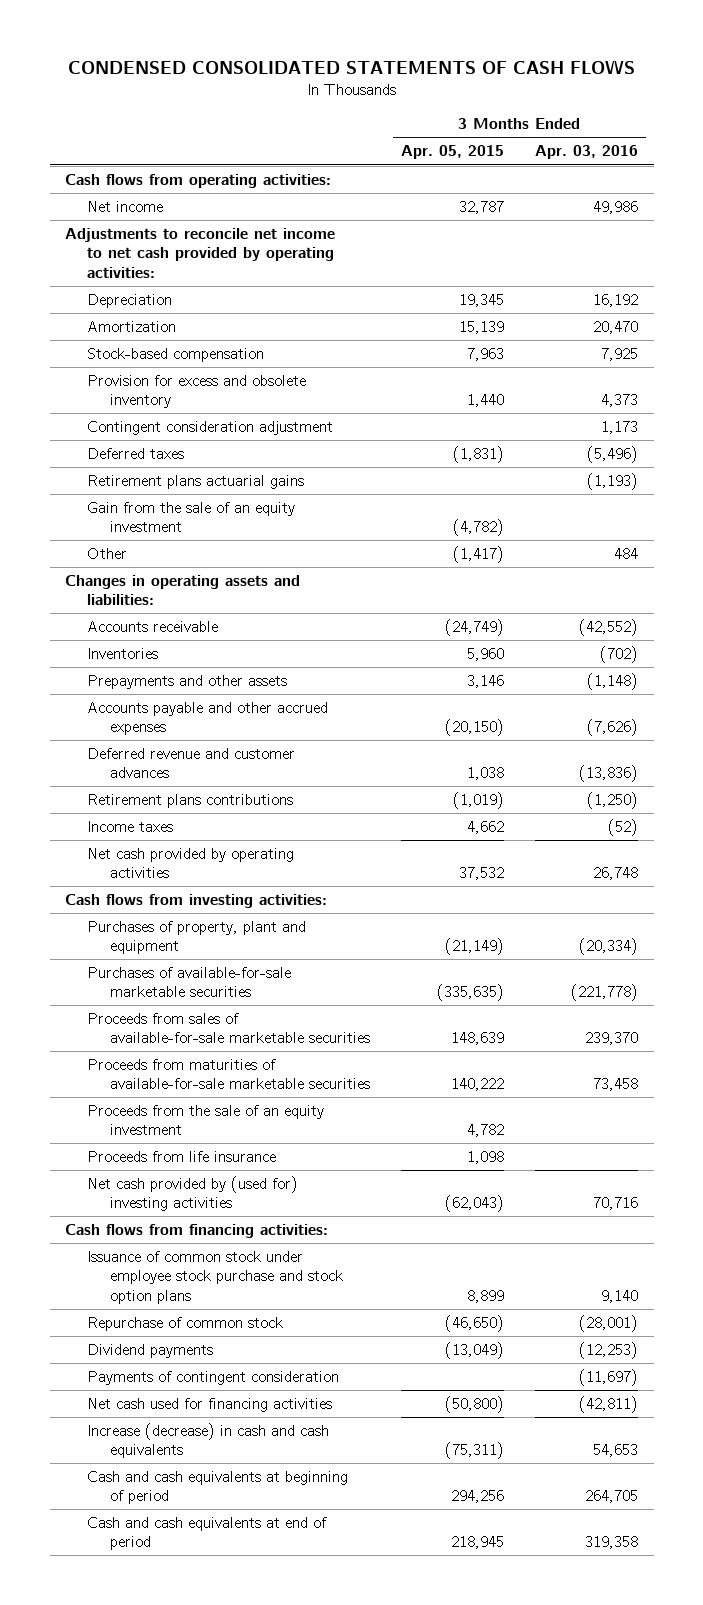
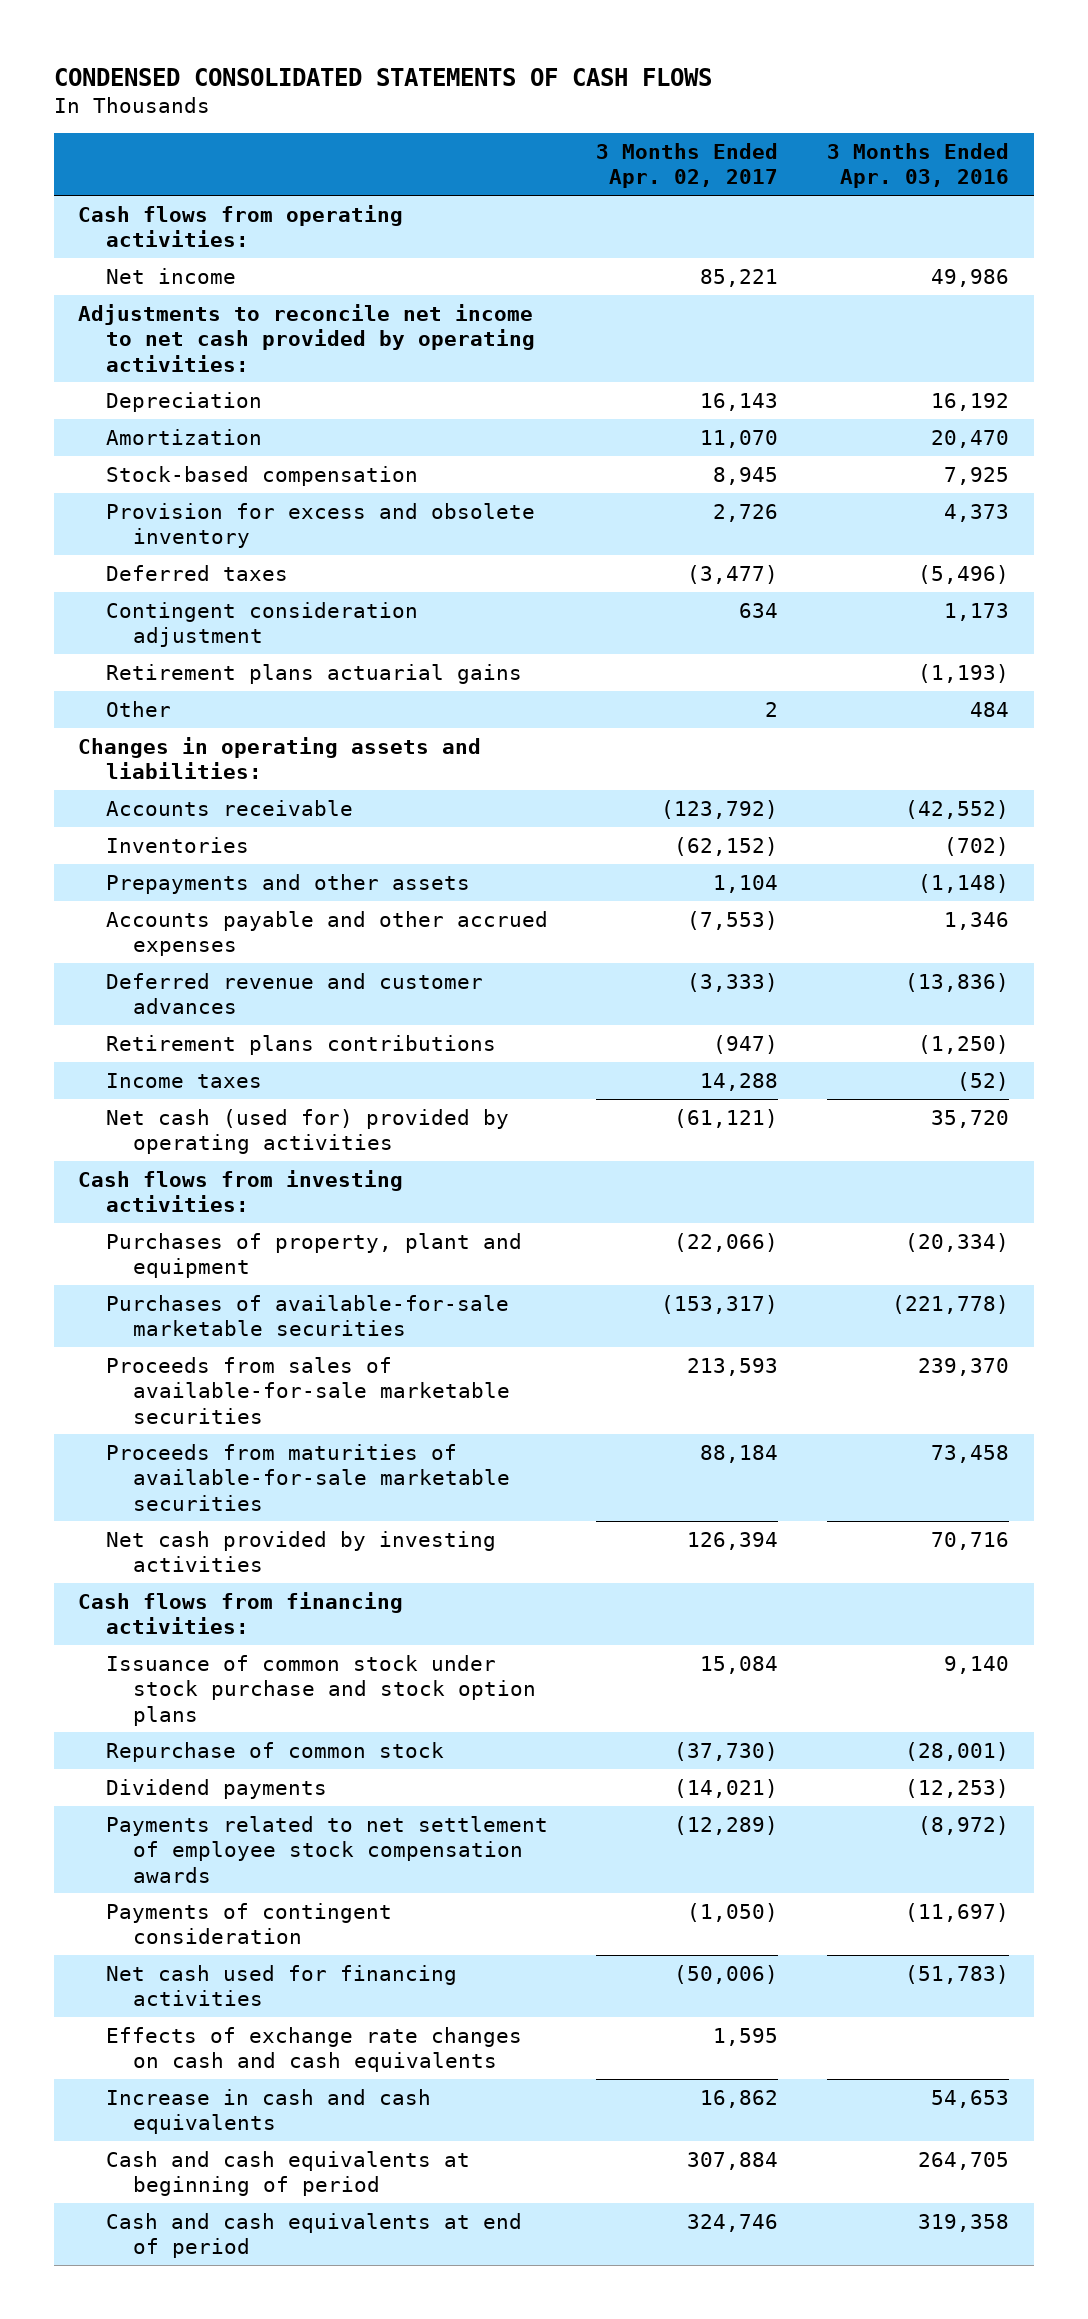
[400,145,504,160] Apr. 05, 2015 -> none
none -> [596,142,779,189] 3 Months Ended Apr. 02, 2017
[87,420,334,435] Contingent consideration adjustment -> [105,601,418,648] Contingent consideration adjustment
[87,501,296,533] Gain from the sale of an equity investment -> none
[587,719,639,737] (7,626) -> [944,911,1010,930] 1,346
[87,847,295,879] Net cash provided by operating activities -> [105,1108,509,1155] Net cash (used for) provided by operating activities
[593,867,639,881] 26,748 -> [931,1109,1010,1128] 35,720
[87,1104,325,1136] Proceeds from the sale of an equity investment -> none
[87,1150,277,1162] Proceeds from life insurance -> none
[87,1175,299,1212] Net cash provided by (used for) investing activities -> [105,1530,496,1573] Net cash provided by investing activities
[87,1250,343,1304] Issuance of common stock under employee stock purchase and stock option plans -> [105,1654,536,1726] Issuance of common stock under stock purchase and stock option plans
none -> [105,1815,548,1883] Payments related to net settlement of employee stock compensation awards
[579,1395,639,1413] (42,811) -> [905,1964,1010,1984] (51,783)
none -> [105,2026,522,2073] Effects of exchange rate changes on cash and cash equivalents
[87,1422,330,1459] Increase (decrease) in cash and cash equivalents -> [105,2088,431,2135] Increase in cash and cash equivalents

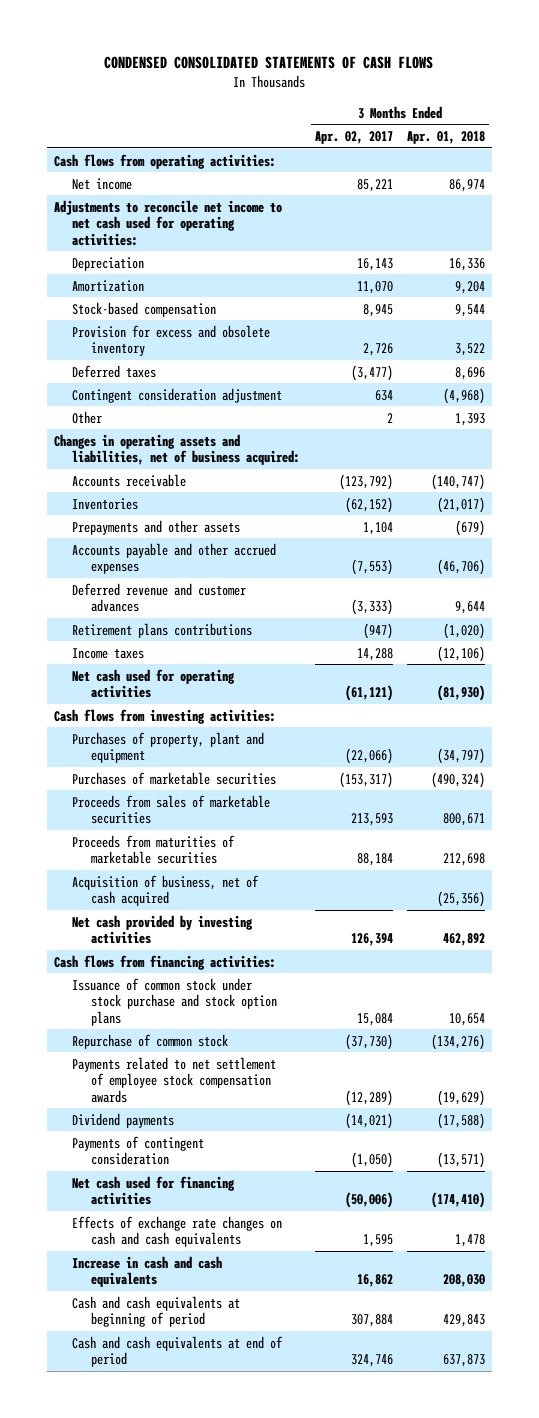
[827,142,1010,189] 3 Months Ended Apr. 03, 2016 -> none
none -> [407,131,486,145] Apr. 01, 2018
[78,303,535,372] Adjustments to reconcile net income to net cash provided by operating activities: -> [53,199,282,246] Adjustments to reconcile net income to net cash used for operating activities:
[105,663,522,684] Retirement plans actuarial gains -> none
[78,736,482,780] Changes in operating assets and liabilities: -> [53,433,301,466] Changes in operating assets and liabilities, net of business acquired:
[105,1108,509,1155] Net cash (used for) provided by operating activities -> [72,668,236,699] Net cash used for operating activities
[105,1294,509,1337] Purchases of available-for-sale marketable securities -> [72,771,277,785] Purchases of marketable securities
[105,1356,510,1424] Proceeds from sales of available-for-sale marketable securities -> [72,794,271,825] Proceeds from sales of marketable securities
[105,1443,510,1511] Proceeds from maturities of available-for-sale marketable securities -> [72,834,236,865] Proceeds from maturities of marketable securities
none -> [72,874,260,907] Acquisition of business, net of cash acquired
[105,1778,327,1799] Dividend payments -> [72,1112,175,1128] Dividend payments

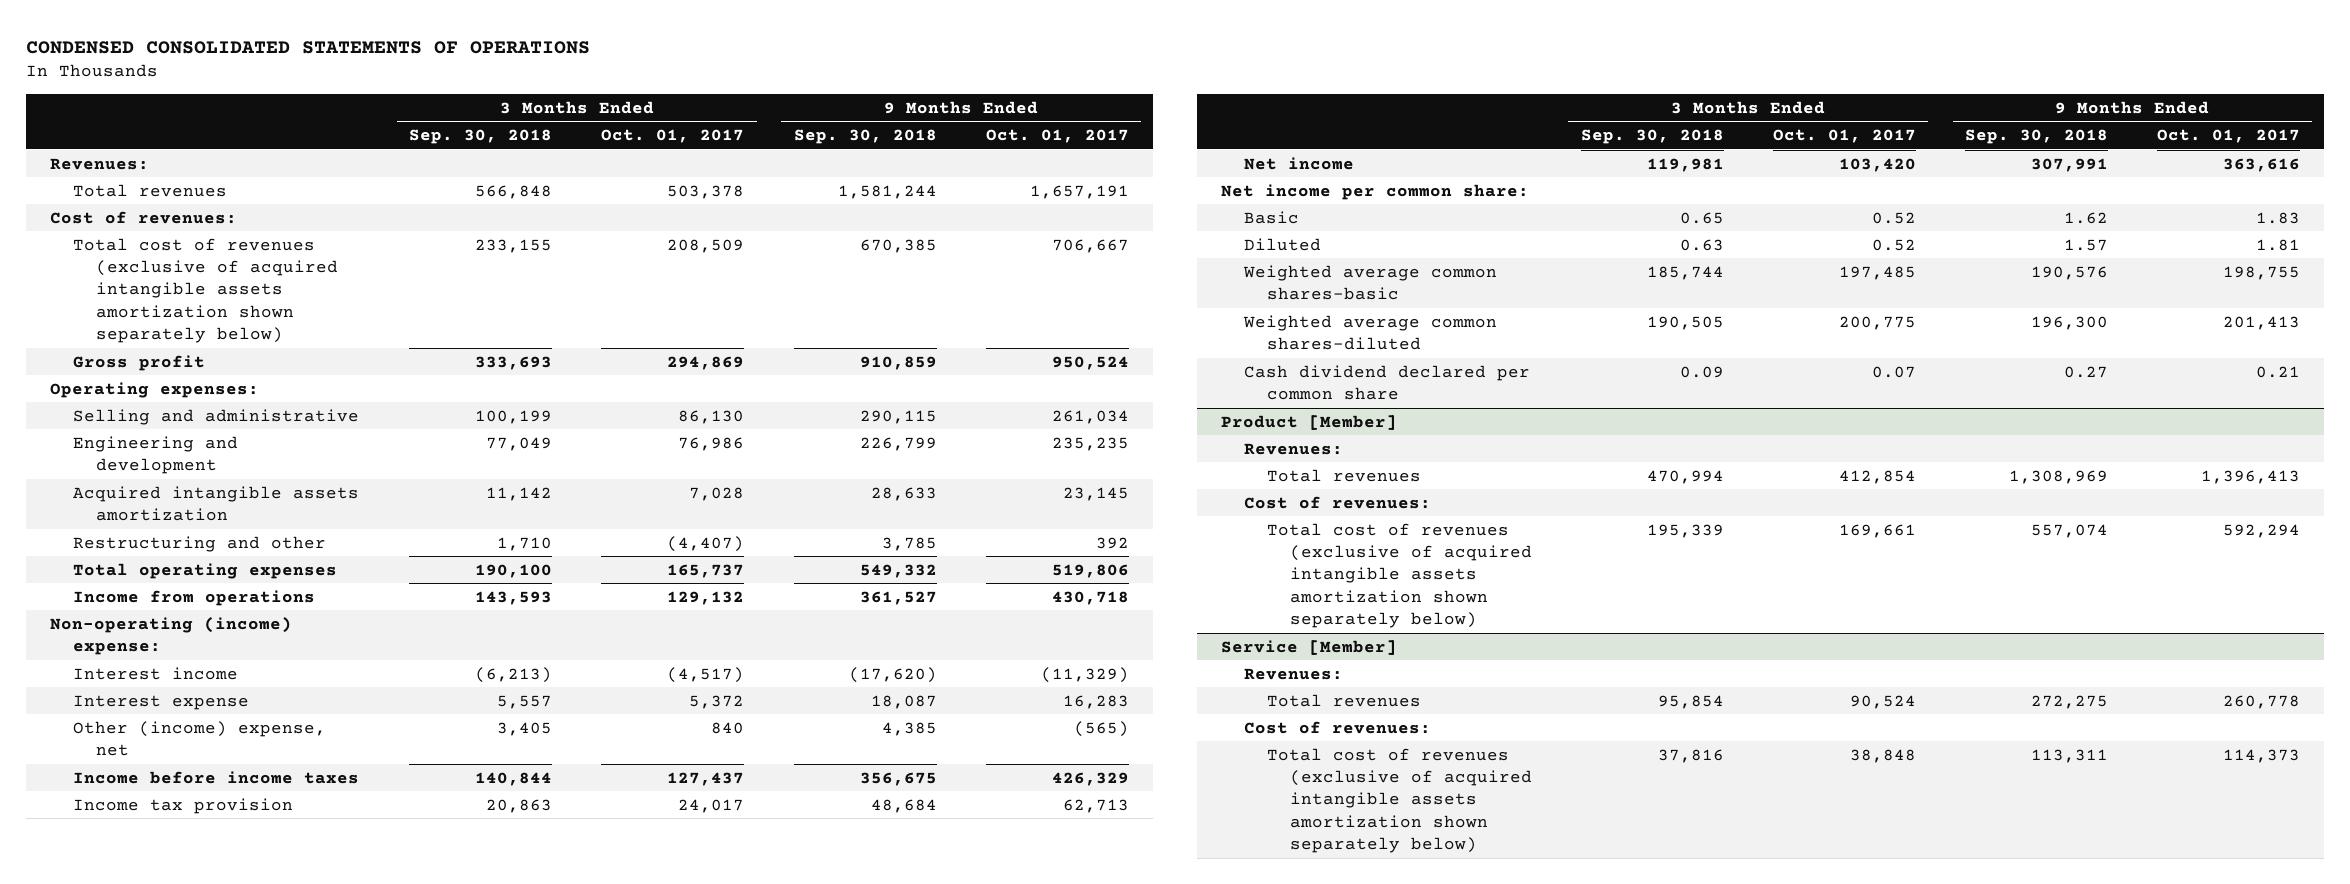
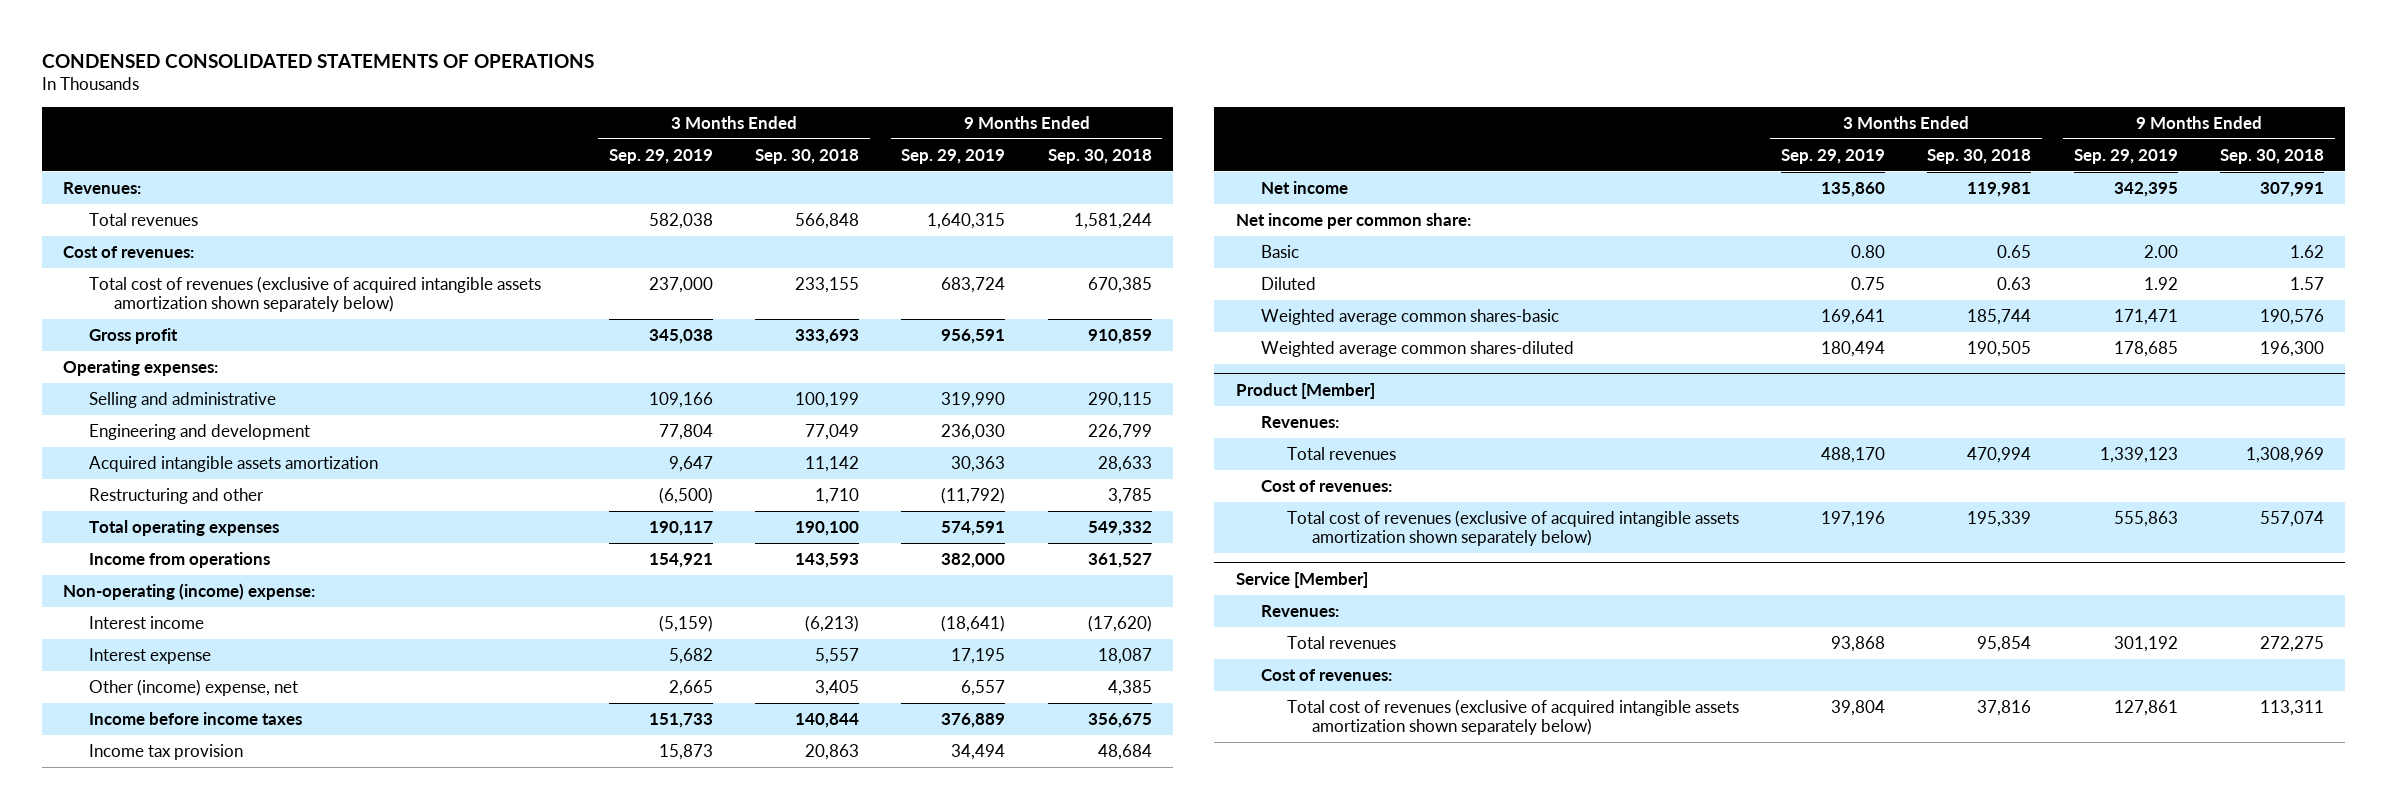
[601,128,745,143] Oct. 01, 2017 -> none
[985,128,1129,143] Oct. 01, 2017 -> none
none -> [608,148,713,164] Sep. 29, 2019
none -> [901,148,1006,164] Sep. 29, 2019
[1244,364,1531,401] Cash dividend declared per common share -> none

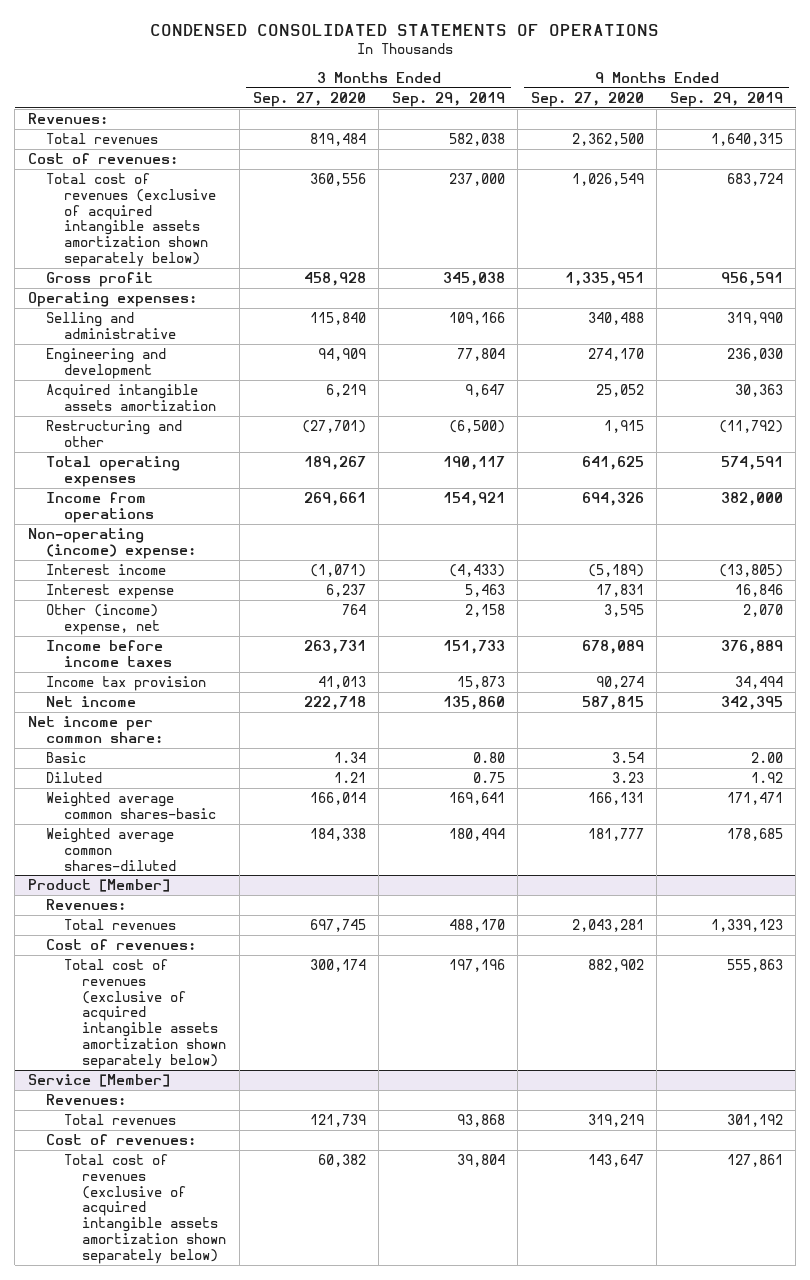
[755,148,860,164] Sep. 30, 2018 -> none
[1047,148,1152,164] Sep. 30, 2018 -> none
none -> [252,91,366,107] Sep. 27, 2020
none -> [530,91,644,107] Sep. 27, 2020
[658,615,713,633] (5,159) -> [448,564,505,578] (4,433)
[941,615,1006,633] (18,641) -> [718,564,783,578] (13,805)
[668,648,713,665] 5,682 -> [464,584,505,598] 5,463
[951,648,1006,665] 17,195 -> [734,584,783,598] 16,846
[668,680,713,697] 2,665 -> [464,604,505,618] 2,158
[961,680,1006,697] 6,557 -> [742,604,783,618] 2,070

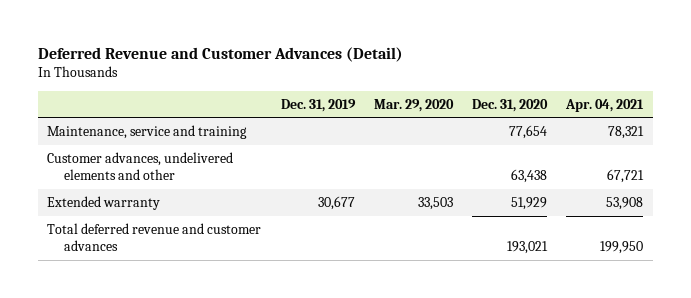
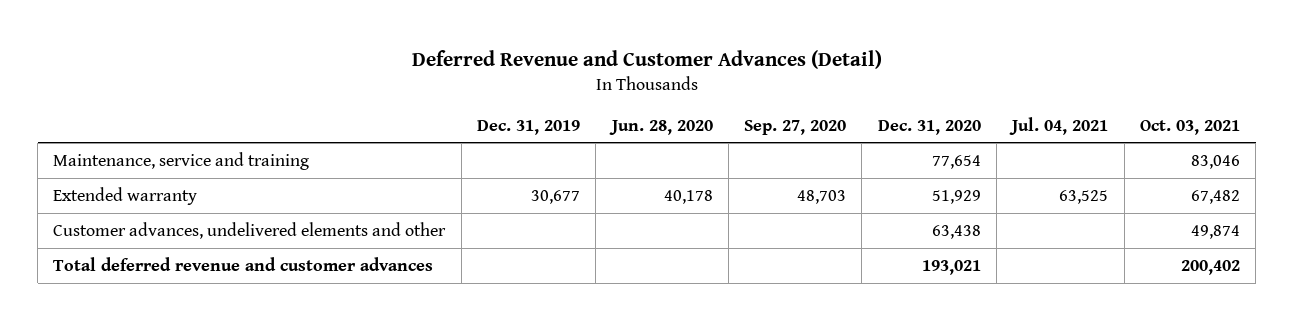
[373,98,454,112] Mar. 29, 2020 -> none
[565,98,645,112] Apr. 04, 2021 -> none
none -> [608,119,713,135] Jun. 28, 2020
none -> [744,119,847,135] Sep. 27, 2020
none -> [1009,116,1109,135] Jul. 04, 2021
none -> [1139,119,1240,135] Oct. 03, 2021
[47,152,234,181] Customer advances, undelivered elements and other -> [53,221,447,239] Customer advances, undelivered elements and other

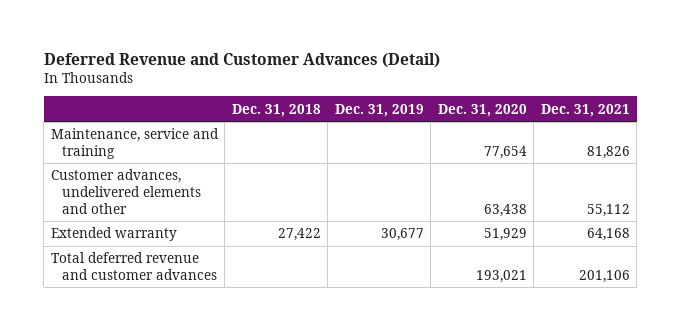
[608,119,713,135] Jun. 28, 2020 -> none
[744,119,847,135] Sep. 27, 2020 -> none
[1009,116,1109,135] Jul. 04, 2021 -> none
[1139,119,1240,135] Oct. 03, 2021 -> none
none -> [231,103,321,117] Dec. 31, 2018
none -> [540,103,630,117] Dec. 31, 2021
[53,186,198,205] Extended warranty -> [50,227,177,242] Extended warranty

